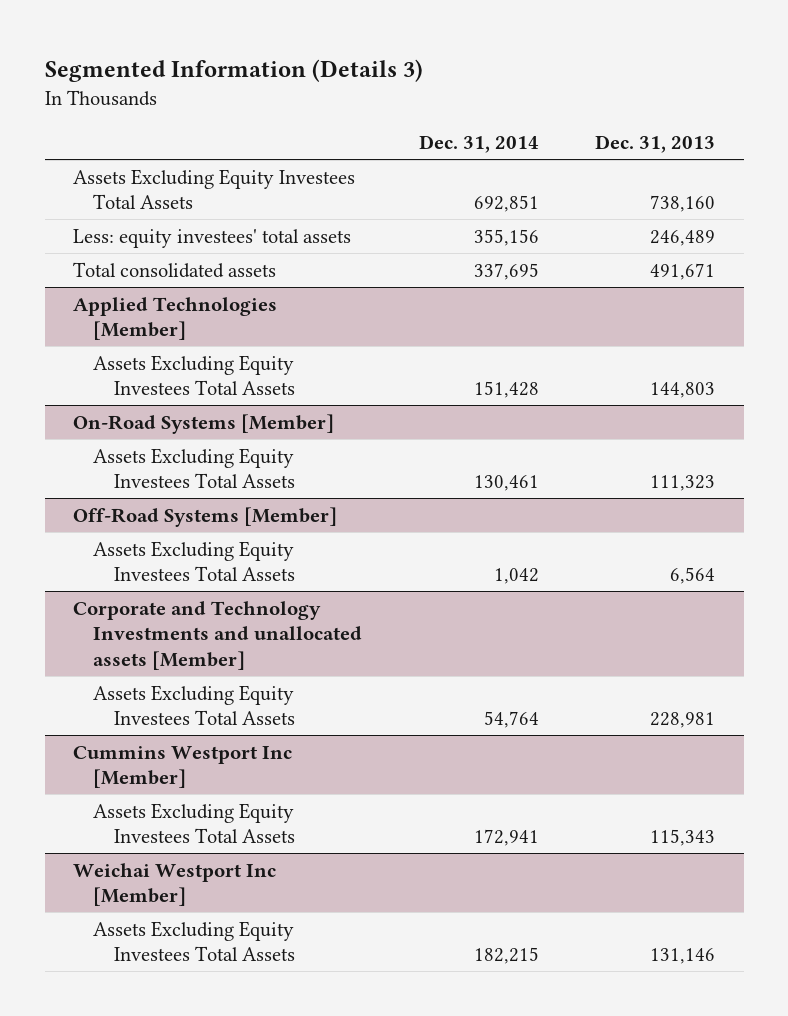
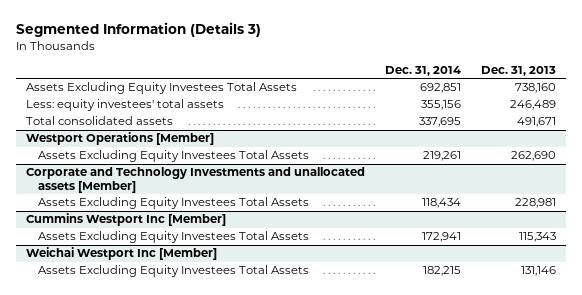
[73,296,278,341] Applied Technologies [Member] -> none
[73,413,335,434] On-Road Systems [Member] -> none
[93,447,295,489] Assets Excluding Equity Investees Total Assets -> none
[73,506,338,527] Off-Road Systems [Member] -> none
[93,540,295,582] Assets Excluding Equity Investees Total Assets -> none
none -> [26,132,215,146] Westport Operations [Member]
[473,381,539,399] 151,428 -> [422,151,461,162] 219,261
[650,382,716,399] 144,803 -> [510,151,556,162] 262,690
[483,711,539,729] 54,764 -> [421,198,461,209] 118,434

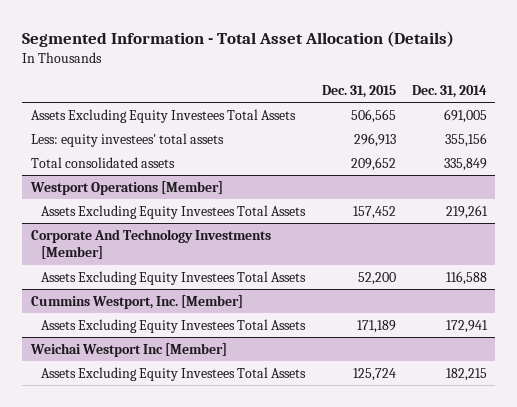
[16,22,262,38] Segmented Information (Details 3) -> [22,31,455,48] Segmented Information - Total Asset Allocation (Details)
[480,65,556,76] Dec. 31, 2013 -> none
none -> [321,84,396,98] Dec. 31, 2015
[419,83,461,94] 692,851 -> [443,109,487,124] 691,005
[418,117,461,128] 337,695 -> [443,158,487,172] 335,849
[26,167,366,193] Corporate and Technology Investments and unallocated assets [Member] -> [30,229,271,260] Corporate And Technology Investments [Member]
[421,198,461,209] 118,434 -> [445,271,487,286] 116,588
[26,213,227,227] Cummins Westport Inc [Member] -> [30,295,243,310] Cummins Westport, Inc. [Member]

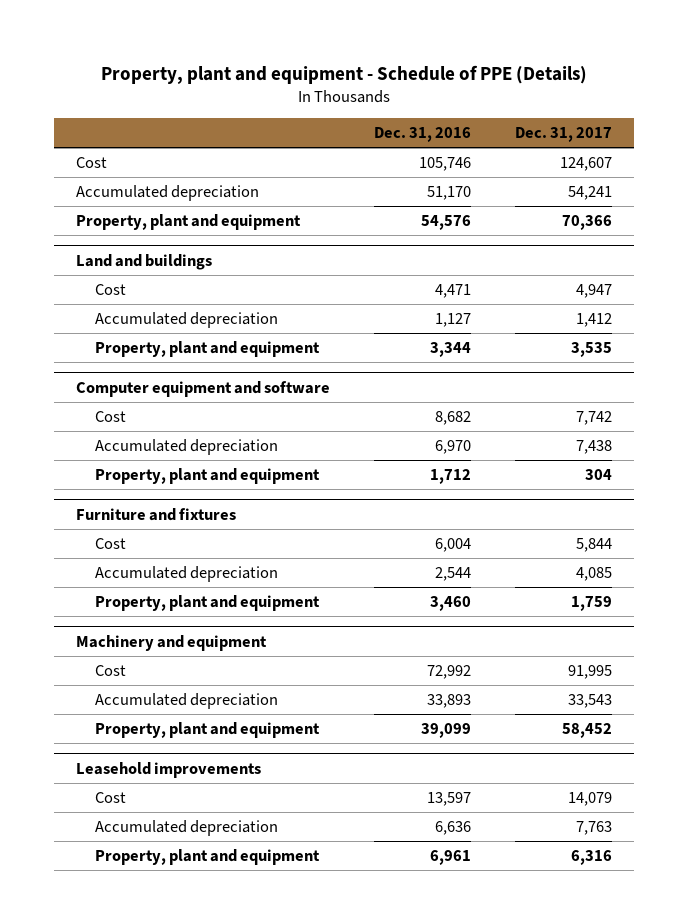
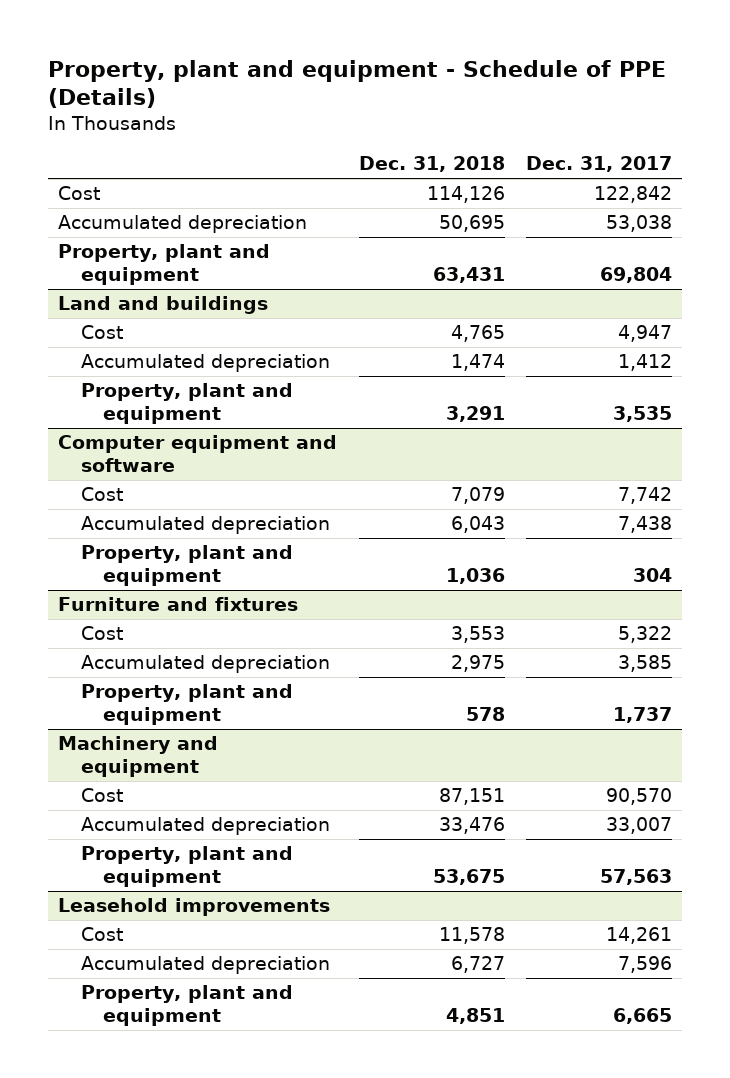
[374,127,472,143] Dec. 31, 2016 -> none
none -> [358,156,505,173] Dec. 31, 2018
[560,157,613,172] 124,607 -> [593,186,672,204] 122,842
[568,186,613,201] 54,241 -> [605,215,672,233] 53,038
[562,215,613,231] 70,366 -> [599,266,672,283] 69,804
[576,538,613,553] 5,844 -> [617,626,672,644] 5,322
[576,567,613,582] 4,085 -> [617,655,672,673] 3,585
[571,596,613,612] 1,759 -> [612,706,672,723] 1,737
[568,665,613,680] 91,995 -> [605,788,672,806] 90,570
[568,694,613,709] 33,543 -> [605,817,672,835] 33,007
[562,723,613,739] 58,452 -> [599,868,672,885] 57,563
[568,792,613,807] 14,079 -> [605,927,672,945] 14,261
[576,821,613,836] 7,763 -> [617,956,672,974] 7,596
[571,850,613,866] 6,316 -> [612,1007,672,1024] 6,665

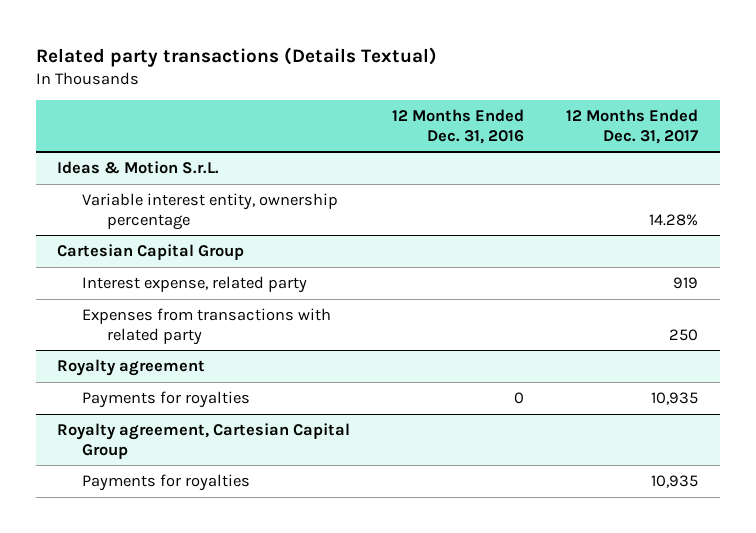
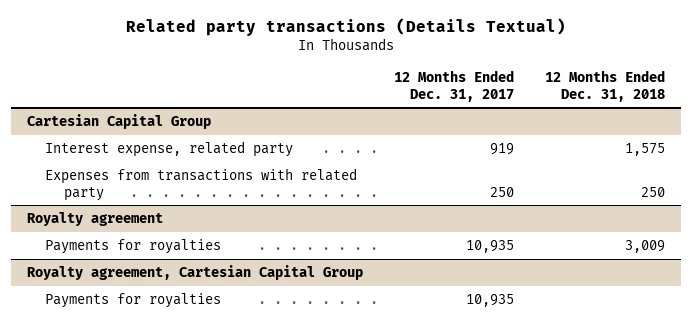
[392,109,525,144] 12 Months Ended Dec. 31, 2016 -> none
none -> [544,70,665,102] 12 Months Ended Dec. 31, 2018
[57,161,220,175] Ideas & Motion S.r.L. -> none
[82,193,339,230] Variable interest entity, ownership percentage -> none

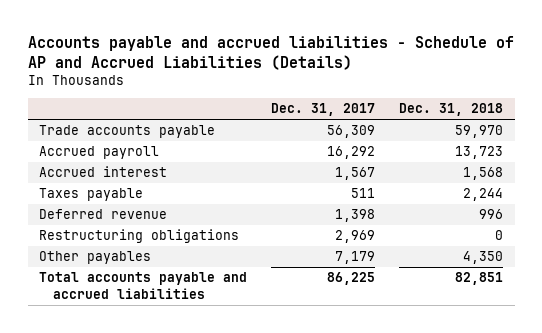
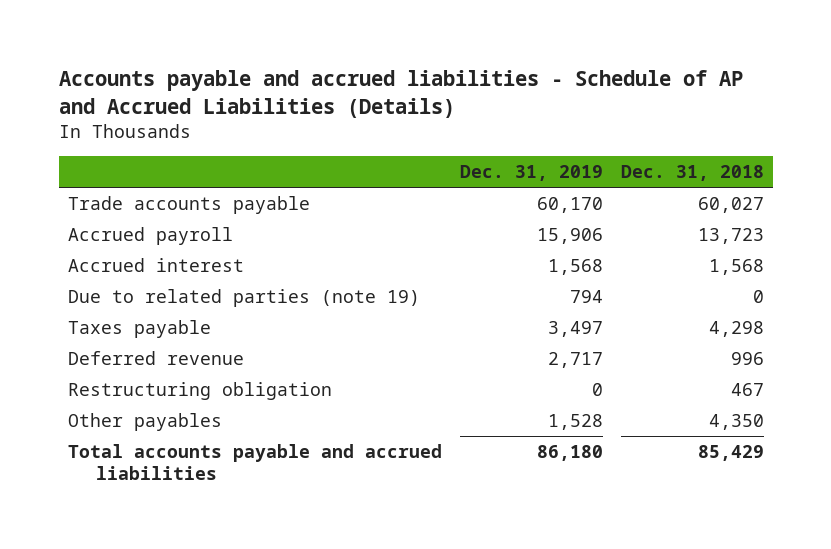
[271,103,376,117] Dec. 31, 2017 -> none
none -> [459,165,603,182] Dec. 31, 2019
[455,125,504,139] 59,970 -> [697,197,764,214] 60,027
none -> [67,289,420,308] Due to related parties (note 19)
[463,188,504,202] 2,244 -> [708,321,764,338] 4,298
[39,229,240,244] Restructuring obligations -> [67,382,332,401] Restructuring obligation
[495,230,504,241] 0 -> [730,383,764,397] 467
[455,272,504,286] 82,851 -> [697,445,764,462] 85,429

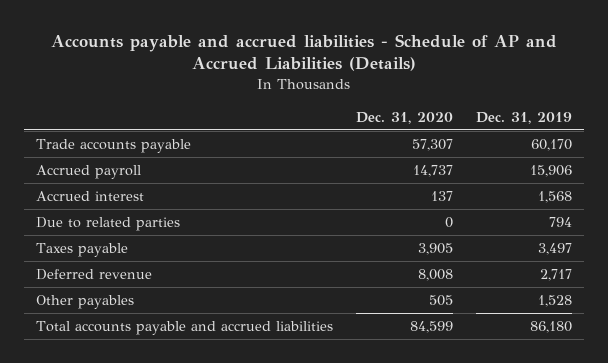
[620,165,764,182] Dec. 31, 2018 -> none
none -> [355,111,453,124] Dec. 31, 2020
[67,289,420,308] Due to related parties (note 19) -> [35,216,180,231] Due to related parties
[67,382,332,401] Restructuring obligation -> none

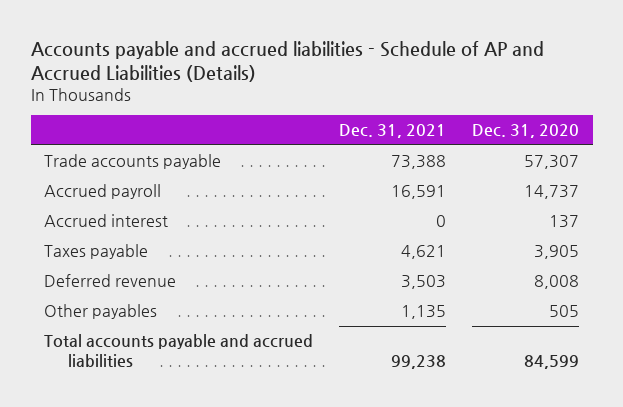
[476,111,573,124] Dec. 31, 2019 -> none
none -> [339,124,447,139] Dec. 31, 2021
[35,216,180,231] Due to related parties -> none

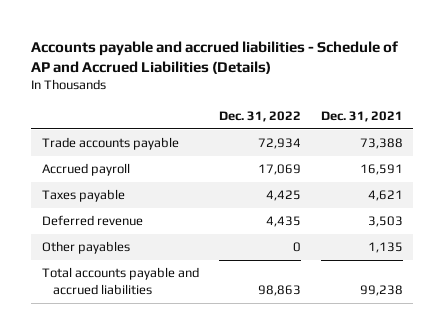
[472,124,580,139] Dec. 31, 2020 -> none
none -> [218,110,301,122] Dec. 31, 2022
[43,214,168,228] Accrued interest -> none

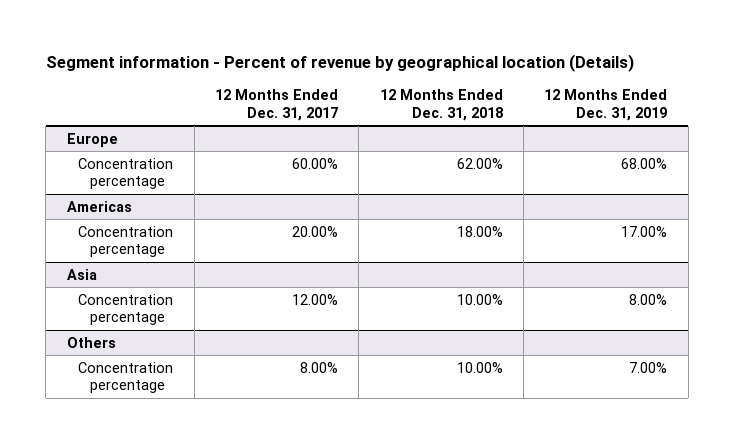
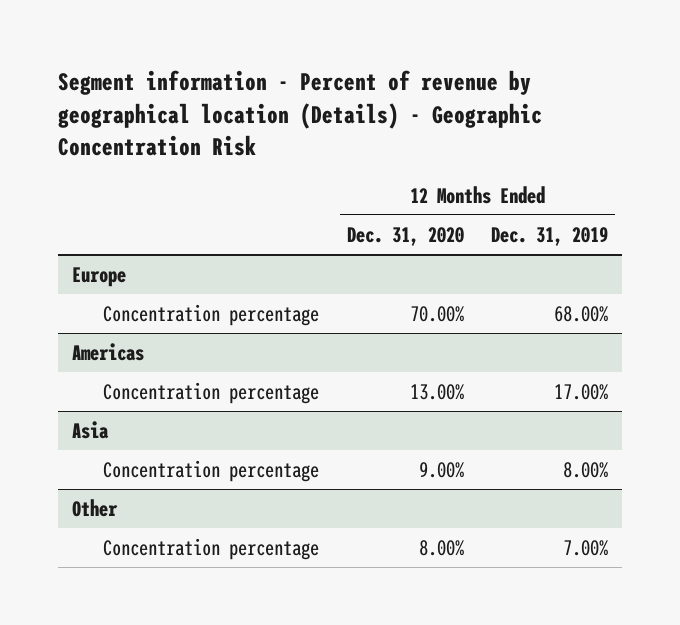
[45,54,634,73] Segment information - Percent of revenue by geographical location (Details) -> [58,70,543,157] Segment information - Percent of revenue by geographical location (Details) - Geographic Concentration Risk
[215,89,339,121] 12 Months Ended Dec. 31, 2017 -> none
[379,89,503,121] 12 Months Ended Dec. 31, 2018 -> none
none -> [346,226,464,246] Dec. 31, 2020
[66,336,116,348] Others -> [71,498,118,517] Other

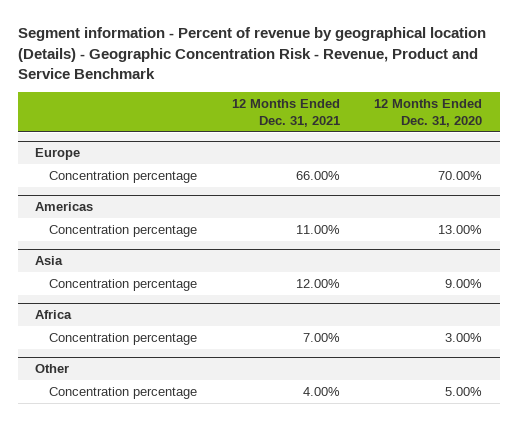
[58,70,543,157] Segment information - Percent of revenue by geographical location (Details) - Geographic Concentration Risk -> [17,27,486,80] Segment information - Percent of revenue by geographical location (Details) - Geographic Concentration Risk - Revenue, Product and Service Benchmark
[491,226,609,246] Dec. 31, 2019 -> none
none -> [231,98,340,127] 12 Months Ended Dec. 31, 2021
none -> [35,310,73,320] Africa
none -> [49,332,198,345] Concentration percentage
[418,539,464,556] 8.00% -> [445,386,483,396] 5.00%

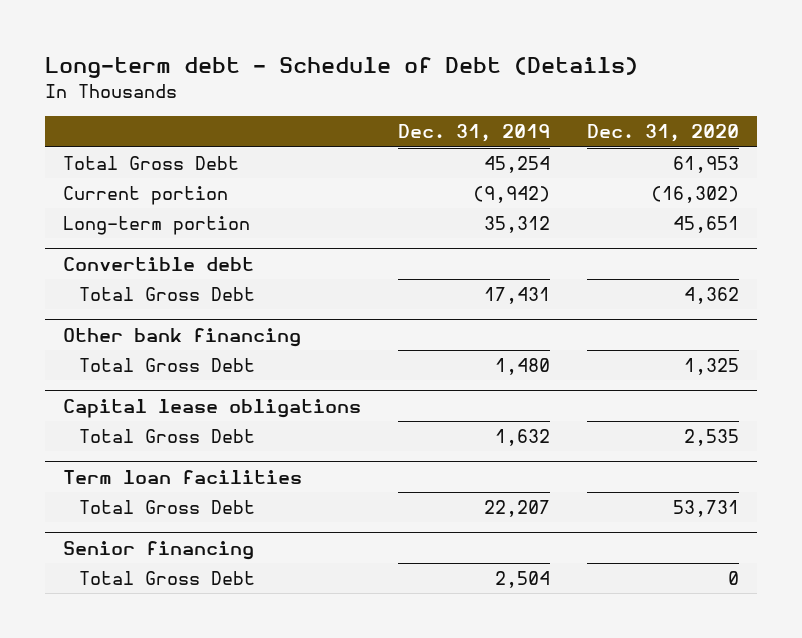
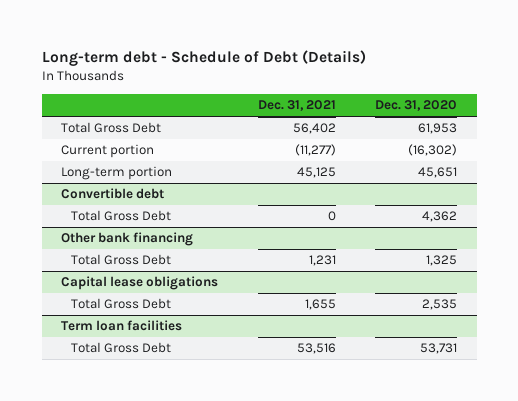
[398,124,551,143] Dec. 31, 2019 -> none
none -> [257,100,336,112] Dec. 31, 2021
[63,540,255,560] Senior financing -> none
[79,571,256,586] Total Gross Debt -> none

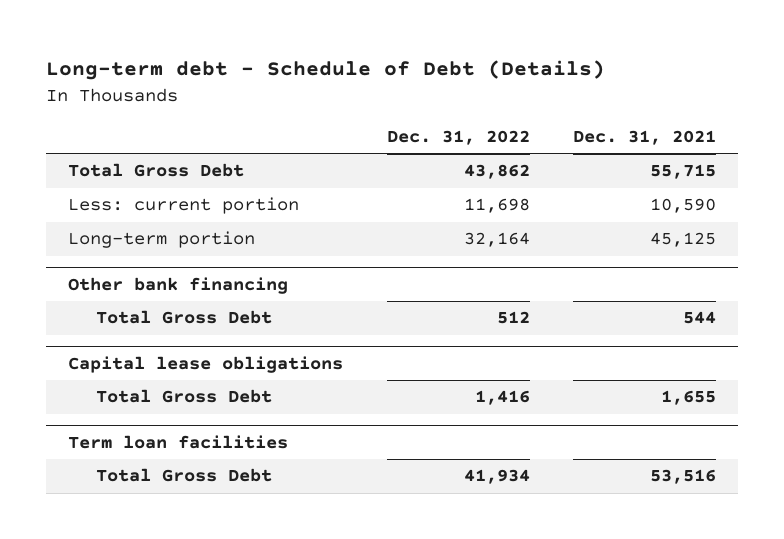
[374,100,457,112] Dec. 31, 2020 -> none
none -> [386,129,530,145] Dec. 31, 2022
[292,123,336,135] 56,402 -> [650,164,717,180] 55,715
[61,144,155,159] Current portion -> [67,197,299,215] Less: current portion
[294,144,336,157] (11,277) -> [650,198,717,214] 10,590
[61,188,165,200] Convertible debt -> none
[71,210,172,222] Total Gross Debt -> none
[308,255,336,267] 1,231 -> [683,311,717,325] 544

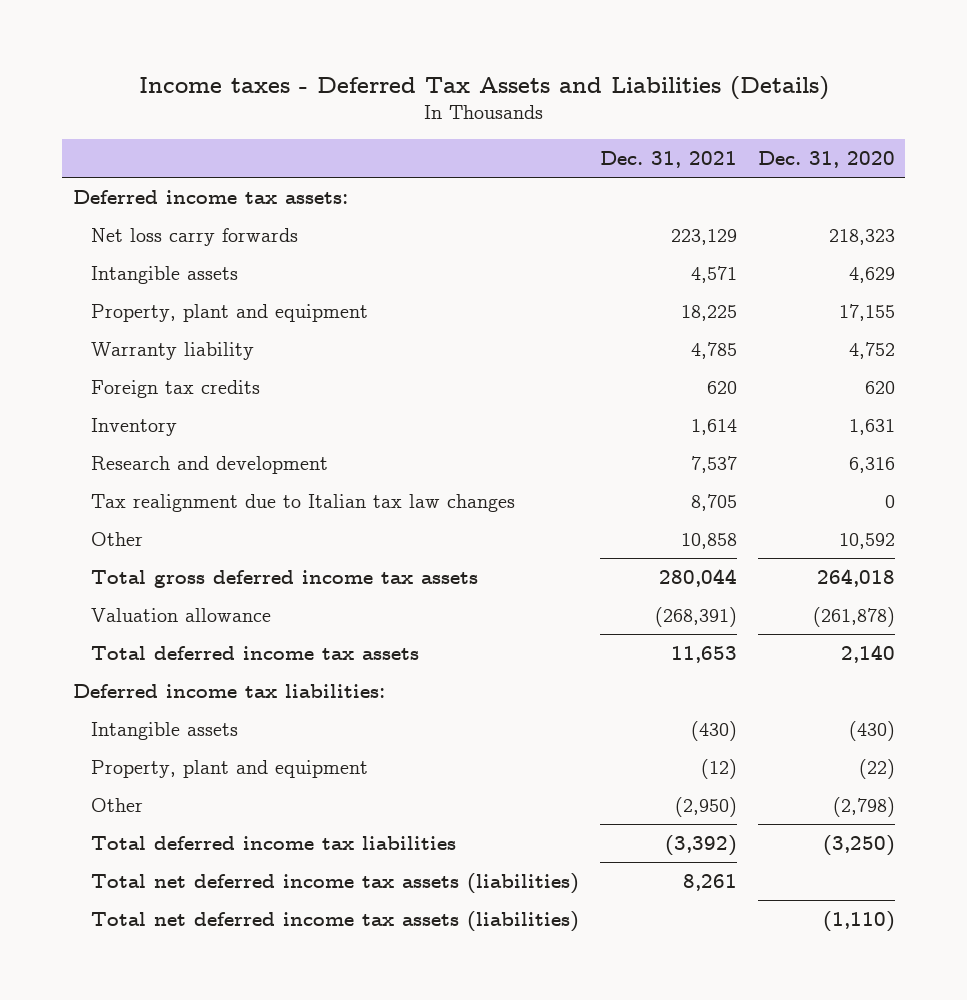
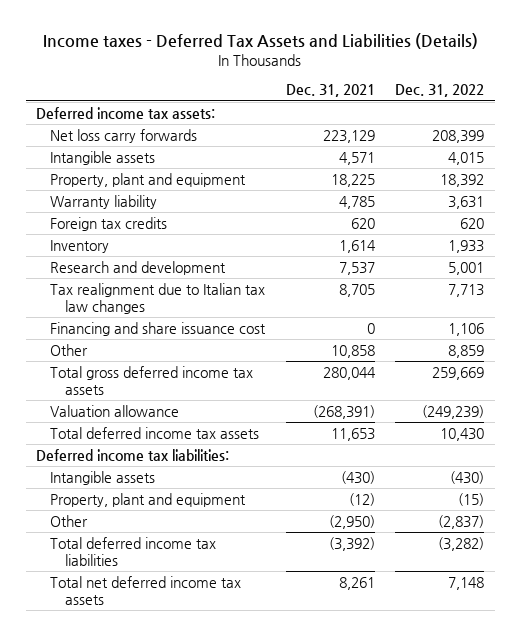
[757,151,895,169] Dec. 31, 2020 -> none
none -> [395,84,485,98] Dec. 31, 2022
none -> [50,321,267,336] Financing and share issuance cost
[90,910,579,932] Total net deferred income tax assets (liabilities) -> none
[90,872,579,894] Total net deferred income tax assets (liabilities) -> [50,575,242,605] Total net deferred income tax assets

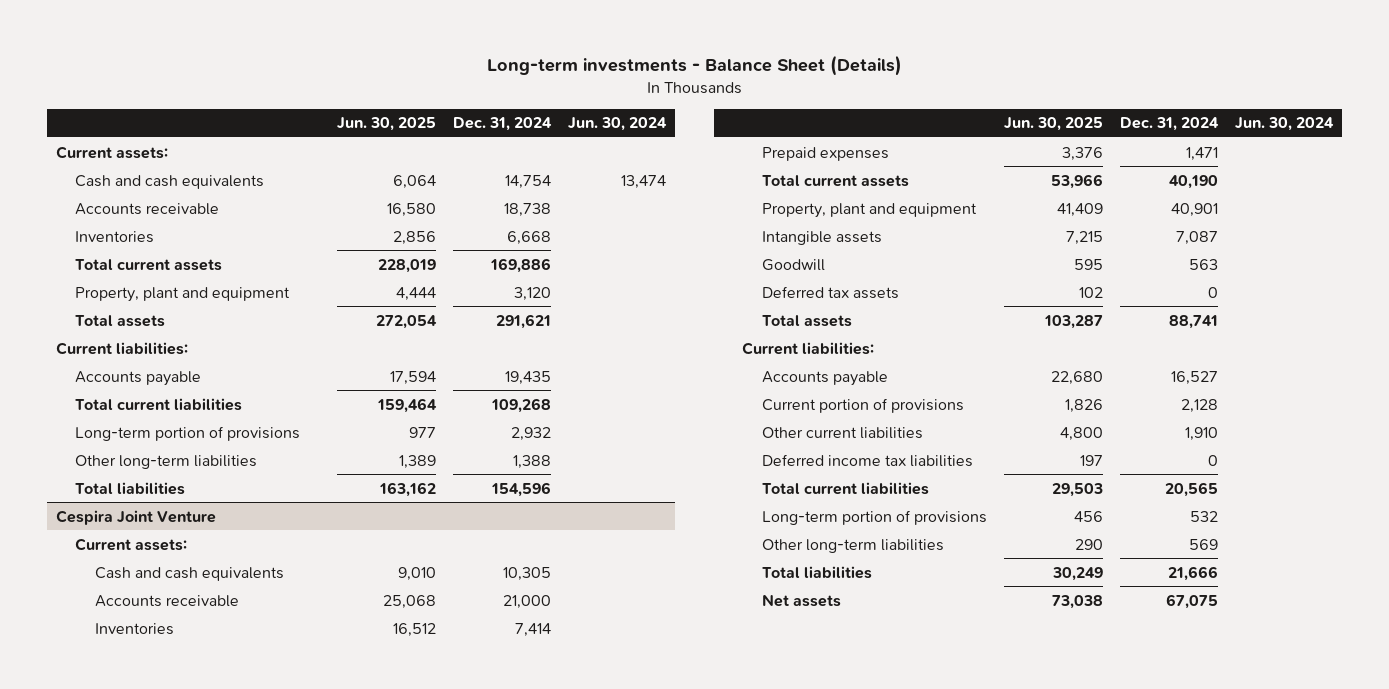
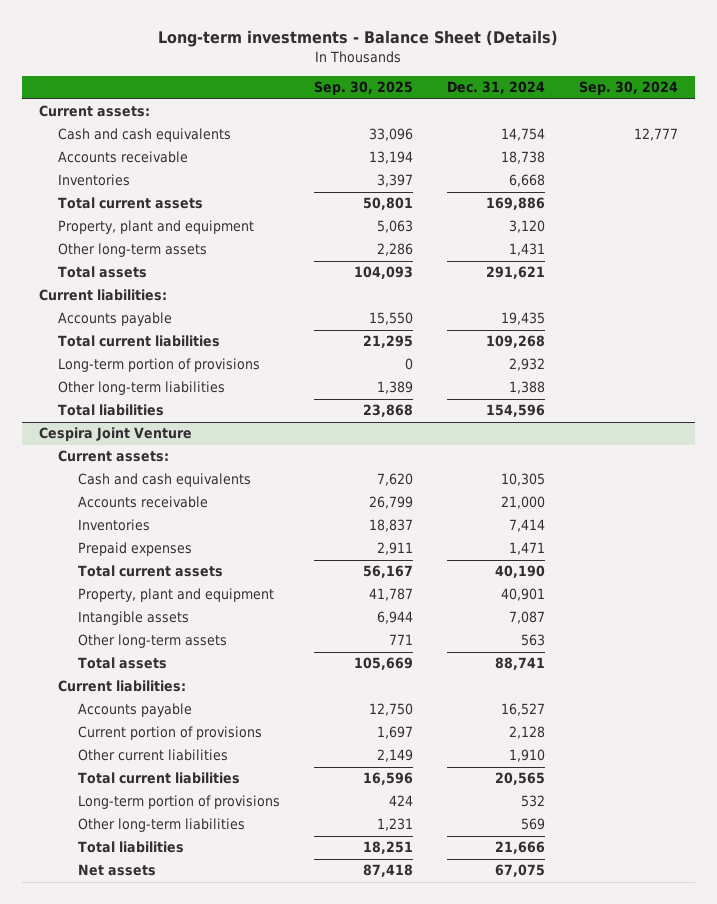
[336,117,436,132] Jun. 30, 2025 -> none
[568,117,668,132] Jun. 30, 2024 -> none
none -> [313,81,413,96] Sep. 30, 2025
none -> [578,81,678,96] Sep. 30, 2024
none -> [58,243,208,258] Other long-term assets
[761,285,899,299] Deferred tax assets -> none
[761,258,825,271] Goodwill -> [77,634,227,649] Other long-term assets
[761,453,973,467] Deferred income tax liabilities -> none

